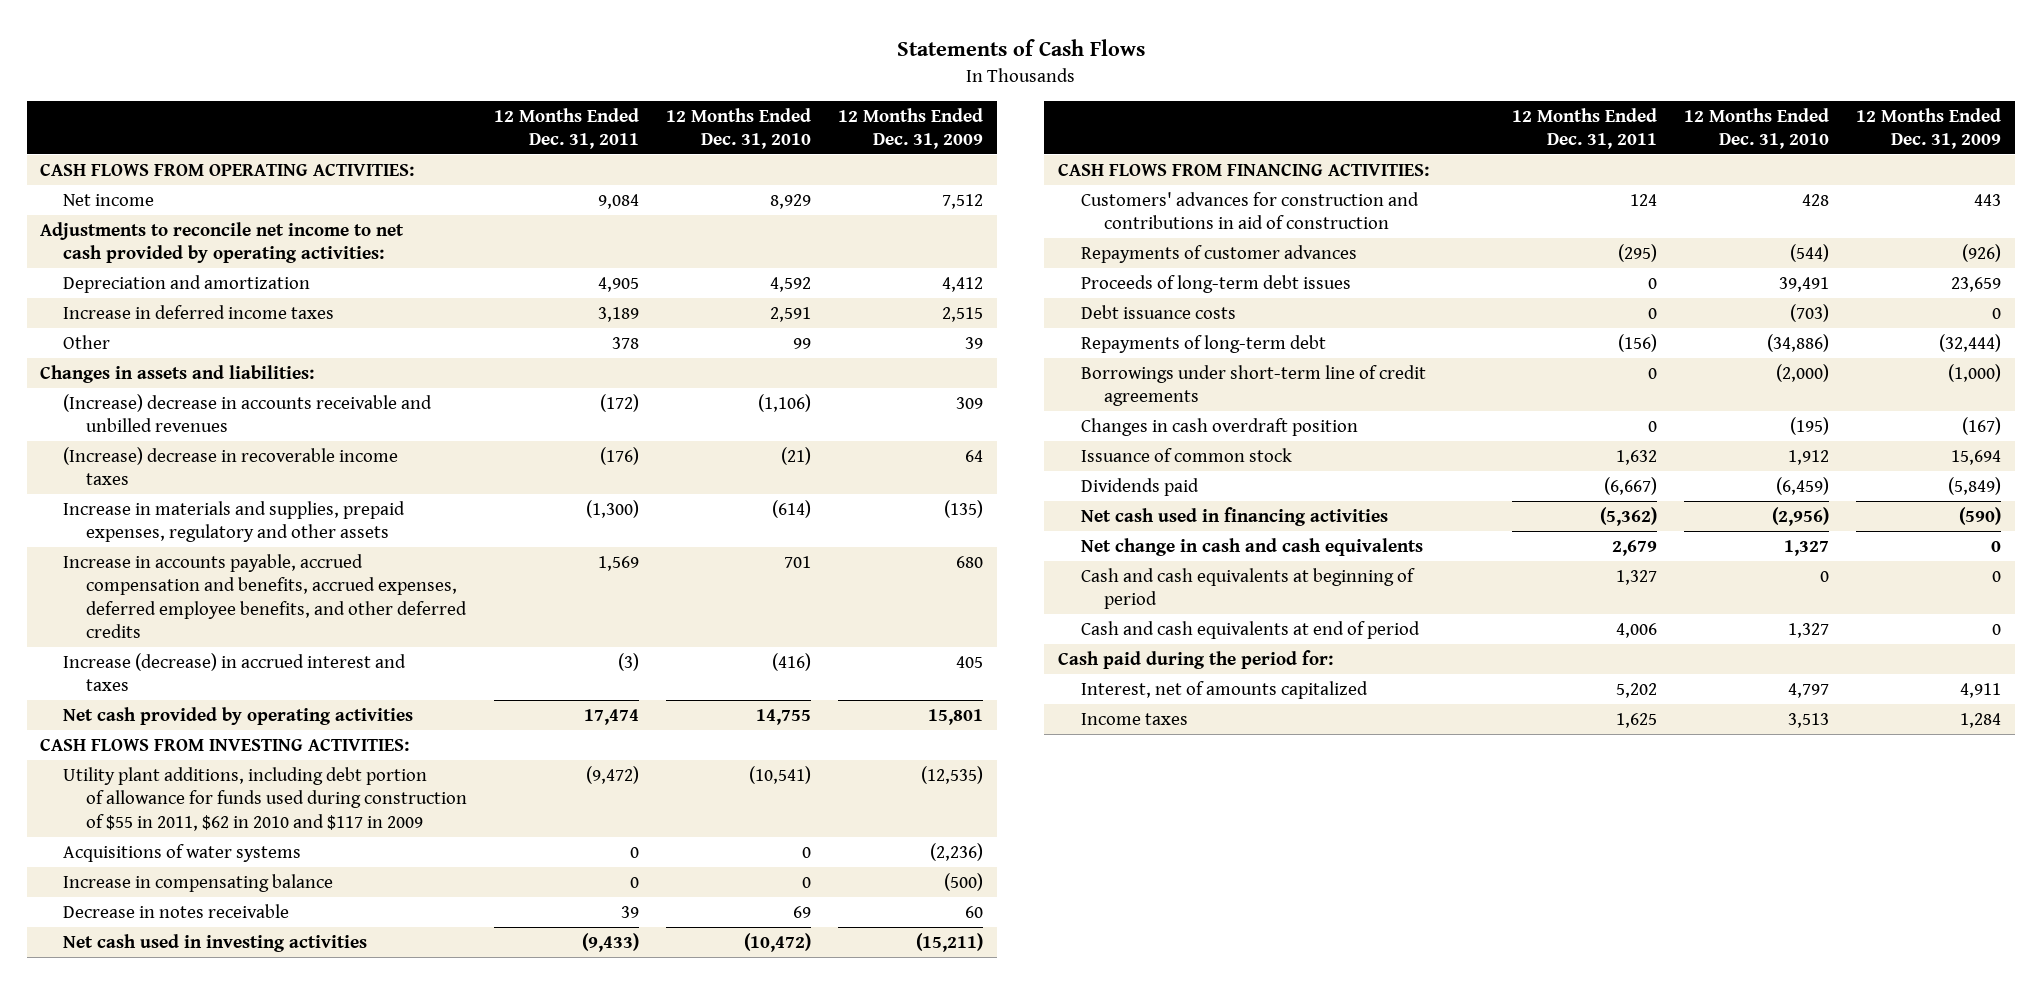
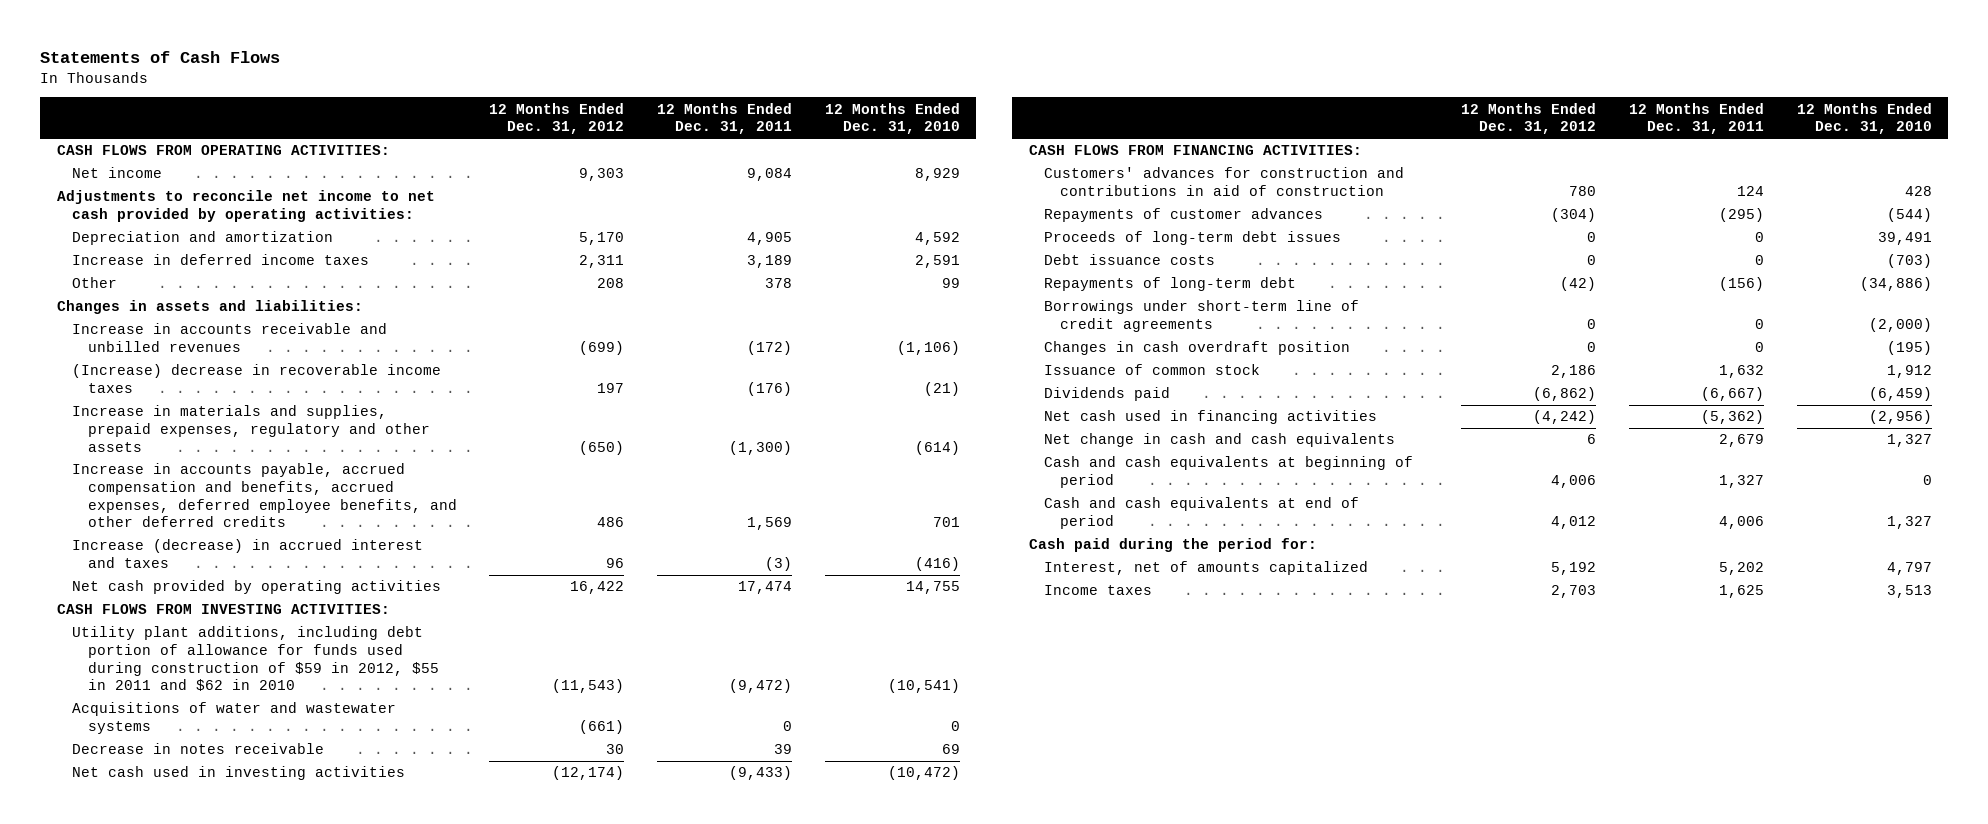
[838,107,984,149] 12 Months Ended Dec. 31, 2009 -> none
none -> [489,102,625,135] 12 Months Ended Dec. 31, 2012
[62,393,432,433] (Increase) decrease in accounts receivable and unbilled revenues -> [72,323,388,353] Increase in accounts receivable and unbilled revenues
[62,873,333,892] Increase in compensating balance -> none
[62,766,467,831] Utility plant additions, including debt portion of allowance for funds used during construction of $55 in 2011, $62 in 2010 and $117 in 2009 -> [72,626,439,692] Utility plant additions, including debt portion of allowance for funds used during construction of $59 in 2012, $55 in 2011 and $62 in 2010
[62,843,301,862] Acquisitions of water systems -> [72,702,397,735] Acquisitions of water and wastewater systems

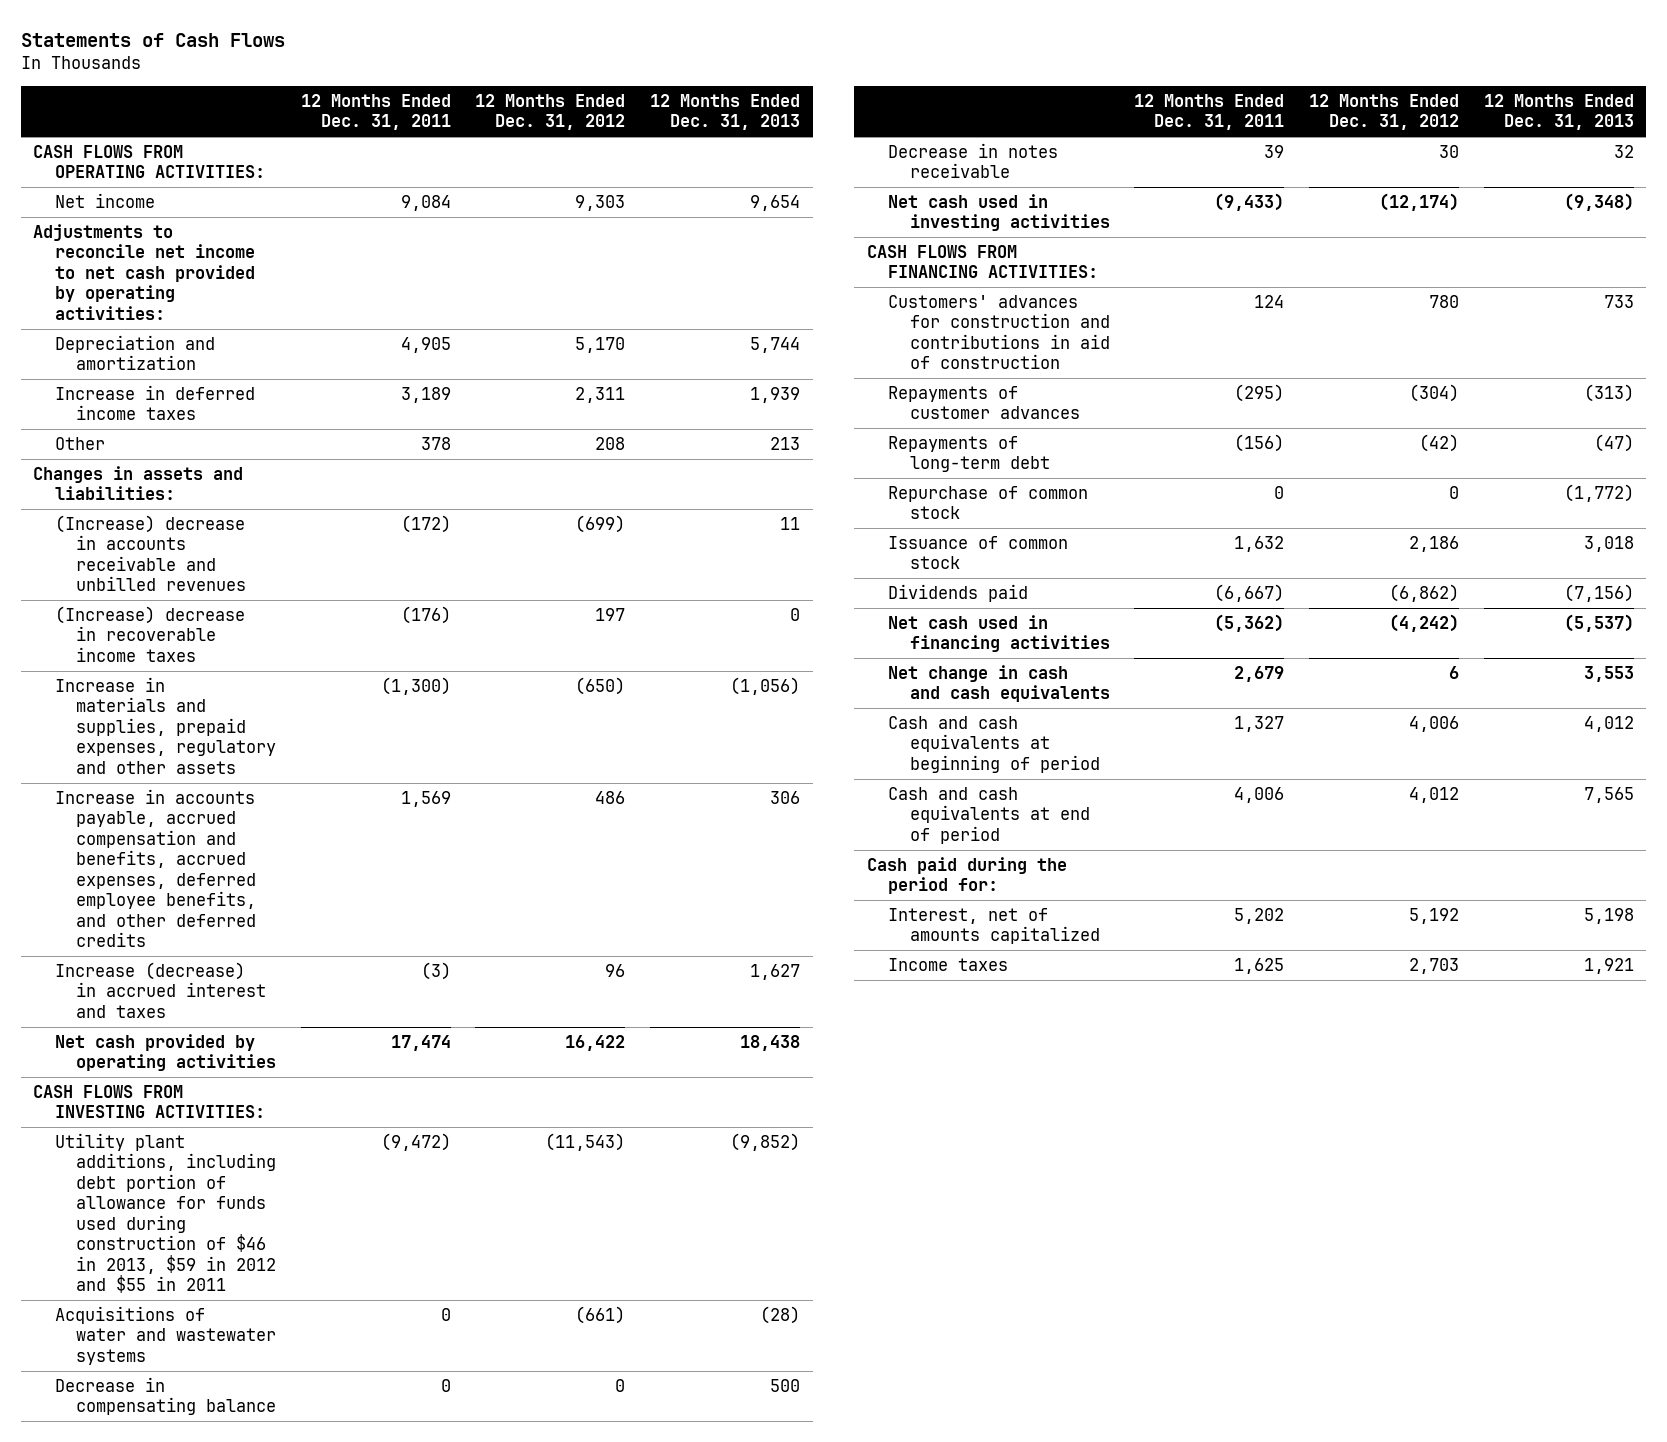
[824,102,960,135] 12 Months Ended Dec. 31, 2010 -> none
none -> [650,93,801,131] 12 Months Ended Dec. 31, 2013
[72,323,388,353] Increase in accounts receivable and unbilled revenues -> [54,514,247,592] (Increase) decrease in accounts receivable and unbilled revenues
[72,626,439,692] Utility plant additions, including debt portion of allowance for funds used during construction of $59 in 2012, $55 in 2011 and $62 in 2010 -> [54,1132,277,1294] Utility plant additions, including debt portion of allowance for funds used during construction of $46 in 2013, $59 in 2012 and $55 in 2011
none -> [54,1376,277,1416] Decrease in compensating balance
[1044,231,1342,246] Proceeds of long-term debt issues -> none
[1044,254,1216,266] Debt issuance costs -> none
[1044,300,1360,333] Borrowings under short-term line of credit agreements -> none
[1044,341,1351,356] Changes in cash overdraft position -> none
none -> [888,485,1089,520] Repurchase of common stock

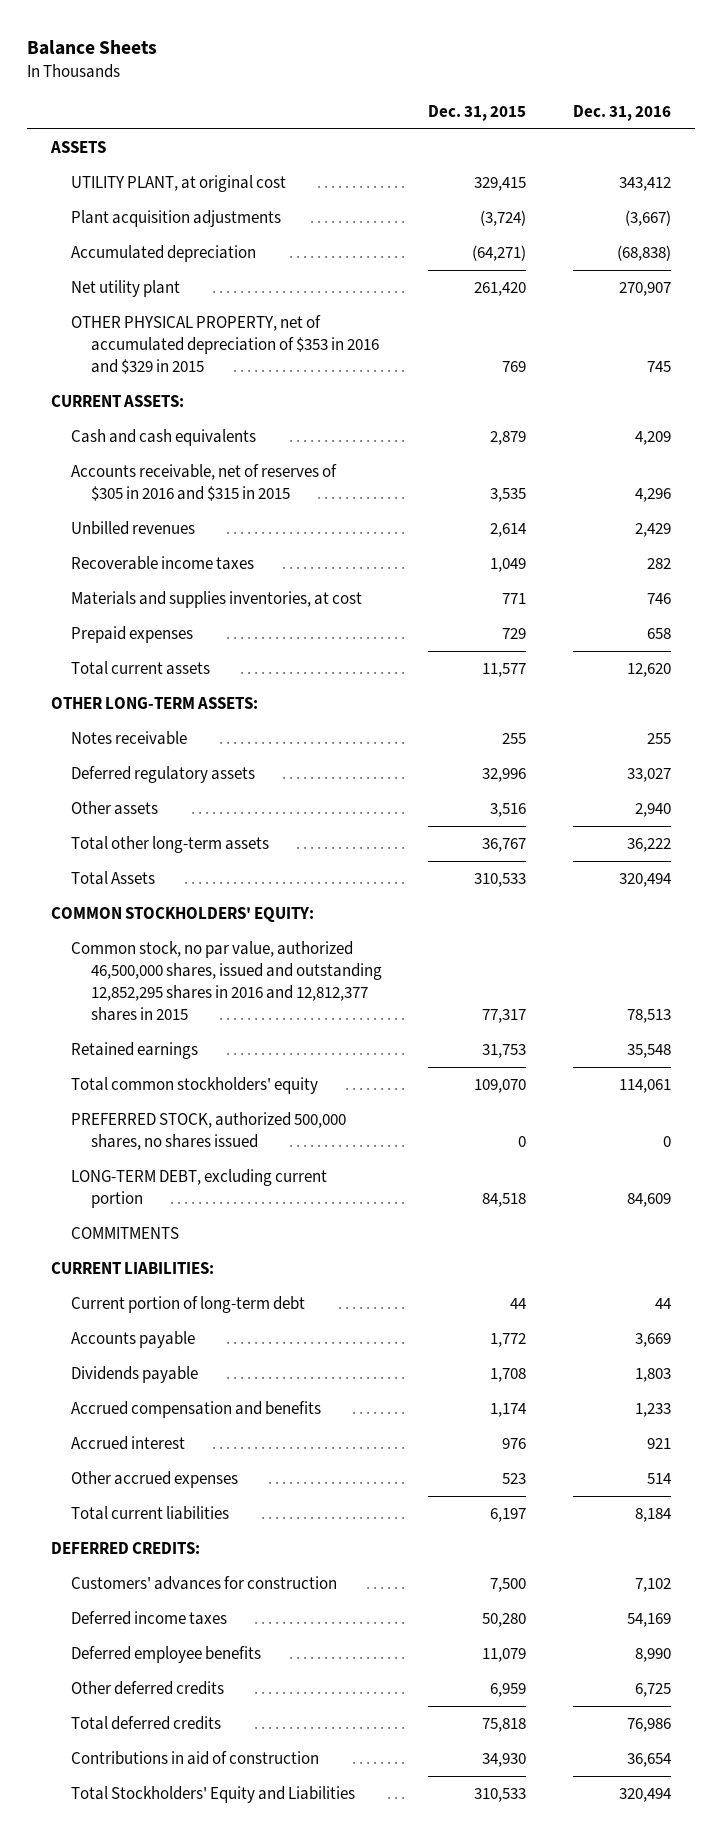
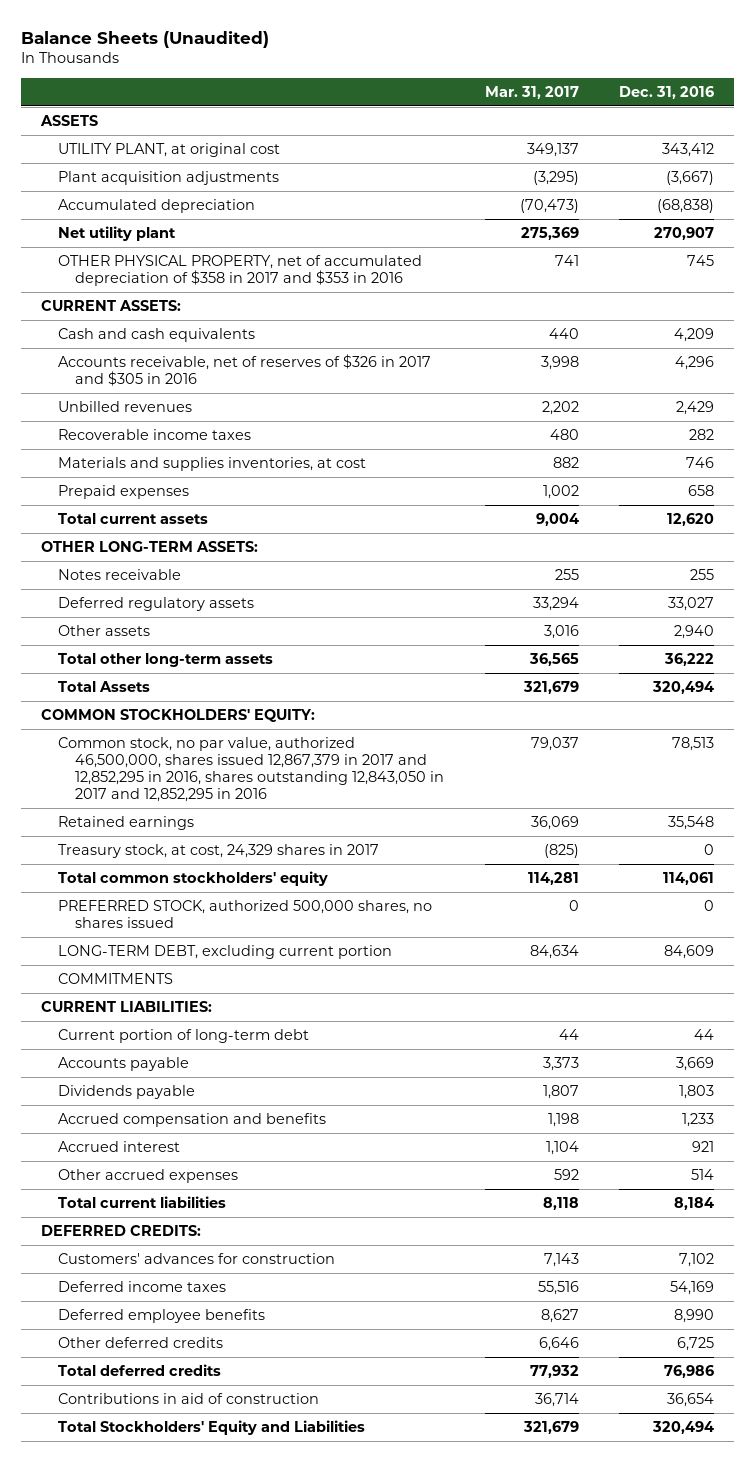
[27,39,158,55] Balance Sheets -> [20,30,269,48] Balance Sheets (Unaudited)
[428,104,527,121] Dec. 31, 2015 -> none
none -> [484,86,579,100] Mar. 31, 2017
[70,315,379,375] OTHER PHYSICAL PROPERTY, net of accumulated depreciation of $353 in 2016 and $329 in 2015 -> [58,255,423,286] OTHER PHYSICAL PROPERTY, net of accumulated depreciation of $358 in 2017 and $353 in 2016
[70,464,337,502] Accounts receivable, net of reserves of $305 in 2016 and $315 in 2015 -> [58,354,432,386] Accounts receivable, net of reserves of $326 in 2017 and $305 in 2016
[70,941,382,1022] Common stock, no par value, authorized 46,500,000 shares, issued and outstanding 12,852,295 shares in 2016 and 12,812,377 shares in 2015 -> [58,737,445,802] Common stock, no par value, authorized 46,500,000, shares issued 12,867,379 in 2017 and 12,852,295 in 2016, shares outstanding 12,843,050 in 2017 and 12,852,295 in 2016
none -> [58,844,380,859] Treasury stock, at cost, 24,329 shares in 2017

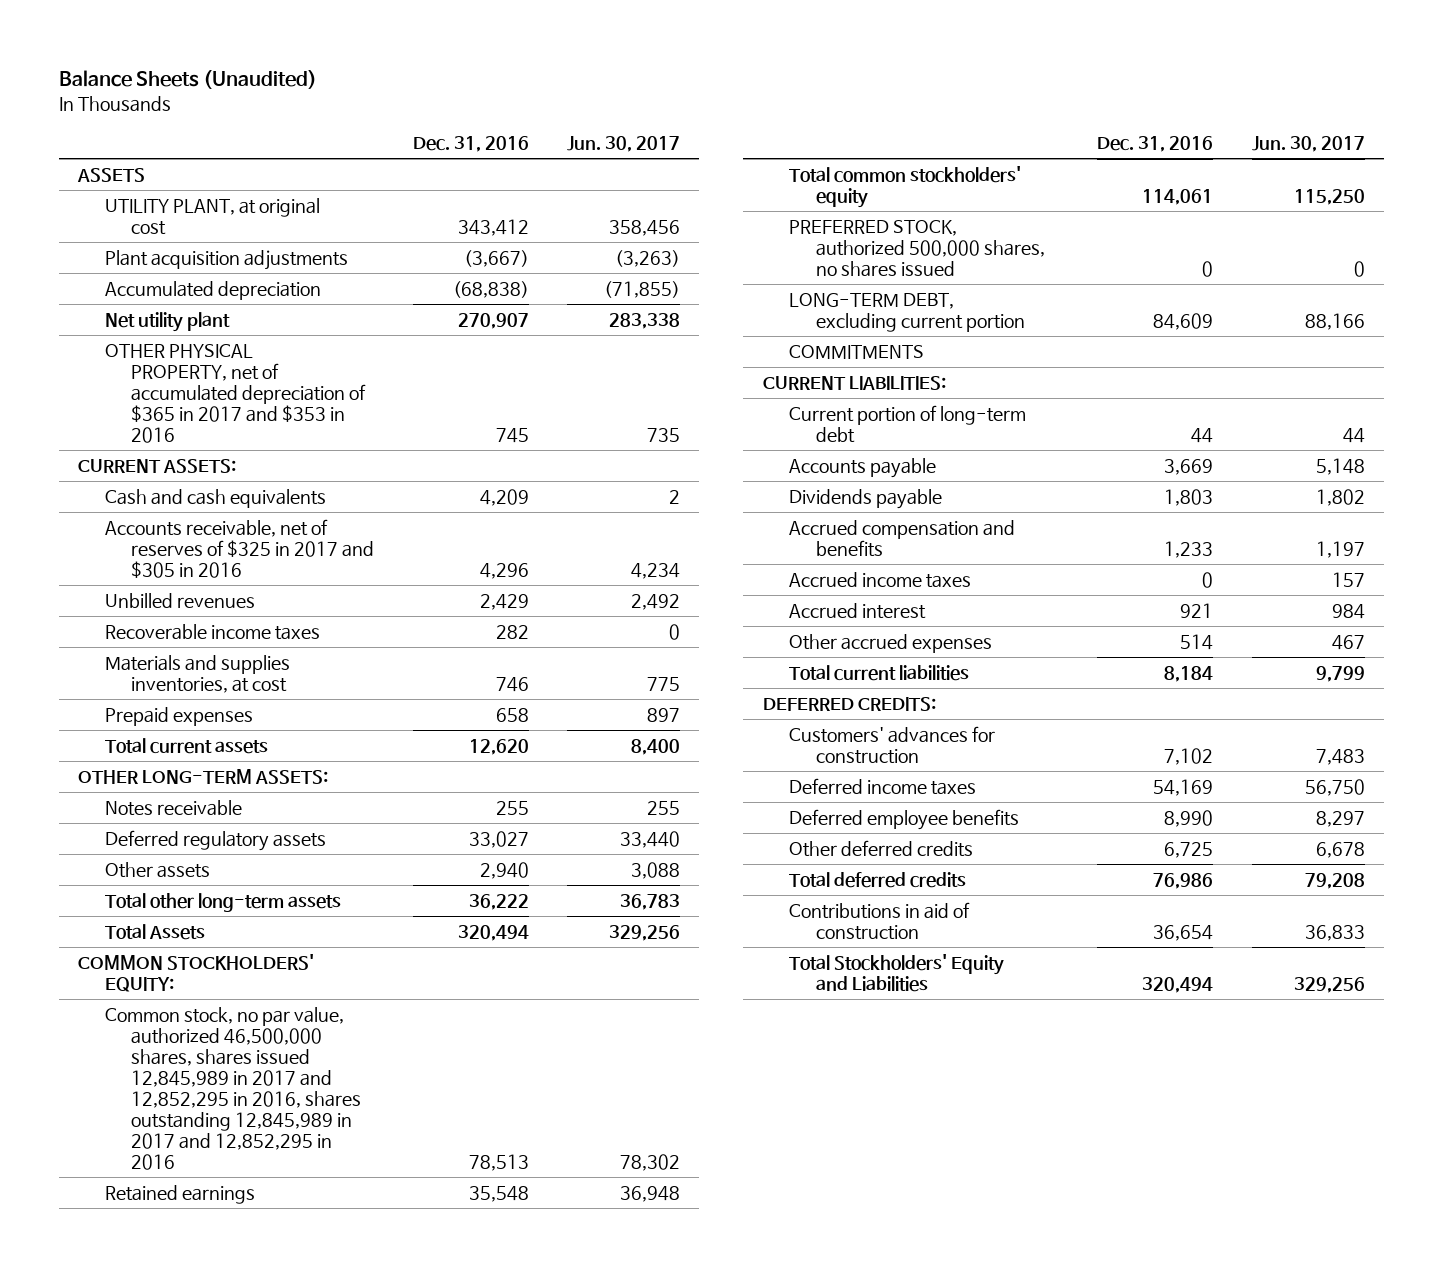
[484,86,579,100] Mar. 31, 2017 -> none
none -> [567,136,681,153] Jun. 30, 2017
[58,255,423,286] OTHER PHYSICAL PROPERTY, net of accumulated depreciation of $358 in 2017 and $353 in 2016 -> [104,343,367,443] OTHER PHYSICAL PROPERTY, net of accumulated depreciation of $365 in 2017 and $353 in 2016
[58,354,432,386] Accounts receivable, net of reserves of $326 in 2017 and $305 in 2016 -> [104,518,375,578] Accounts receivable, net of reserves of $325 in 2017 and $305 in 2016
[58,737,445,802] Common stock, no par value, authorized 46,500,000, shares issued 12,867,379 in 2017 and 12,852,295 in 2016, shares outstanding 12,843,050 in 2017 and 12,852,295 in 2016 -> [104,1006,362,1170] Common stock, no par value, authorized 46,500,000 shares, shares issued 12,845,989 in 2017 and 12,852,295 in 2016, shares outstanding 12,845,989 in 2017 and 12,852,295 in 2016
[58,844,380,859] Treasury stock, at cost, 24,329 shares in 2017 -> none
none -> [789,571,972,588] Accrued income taxes

